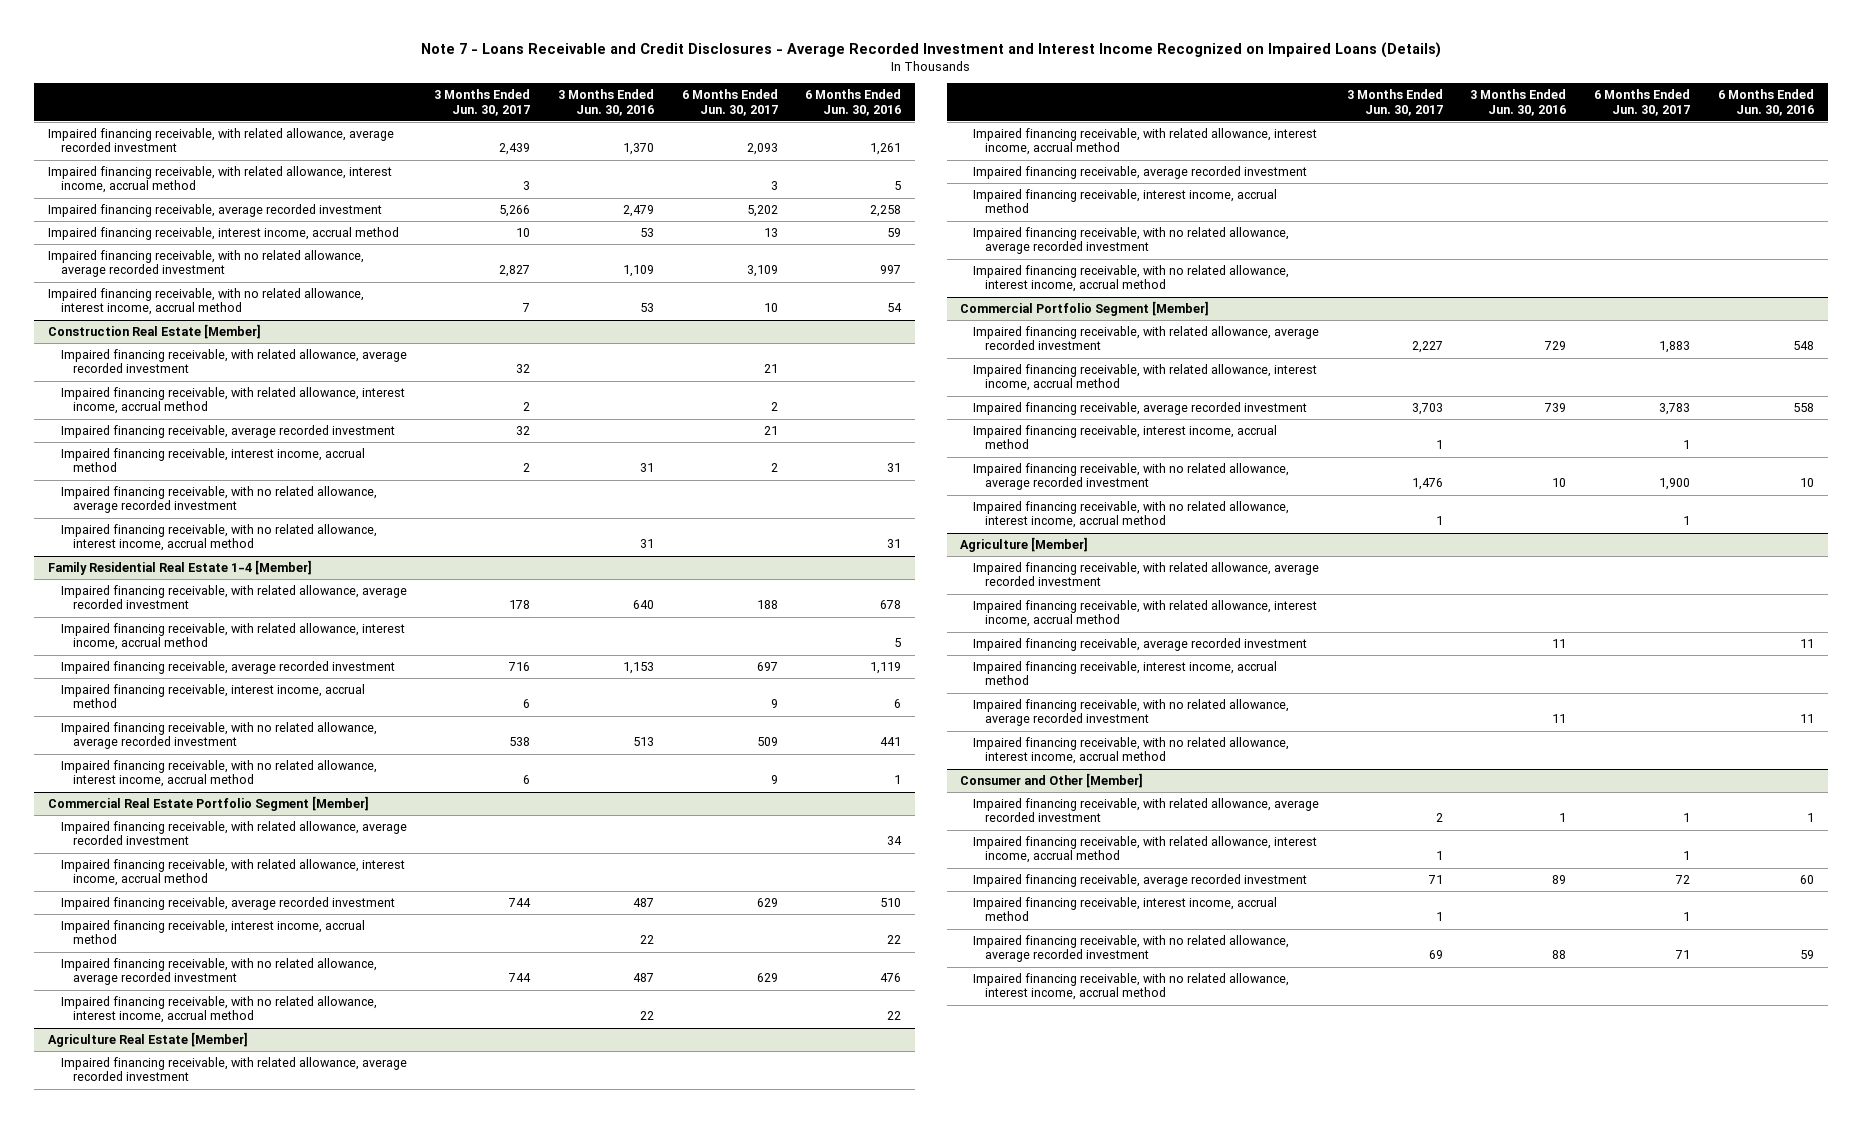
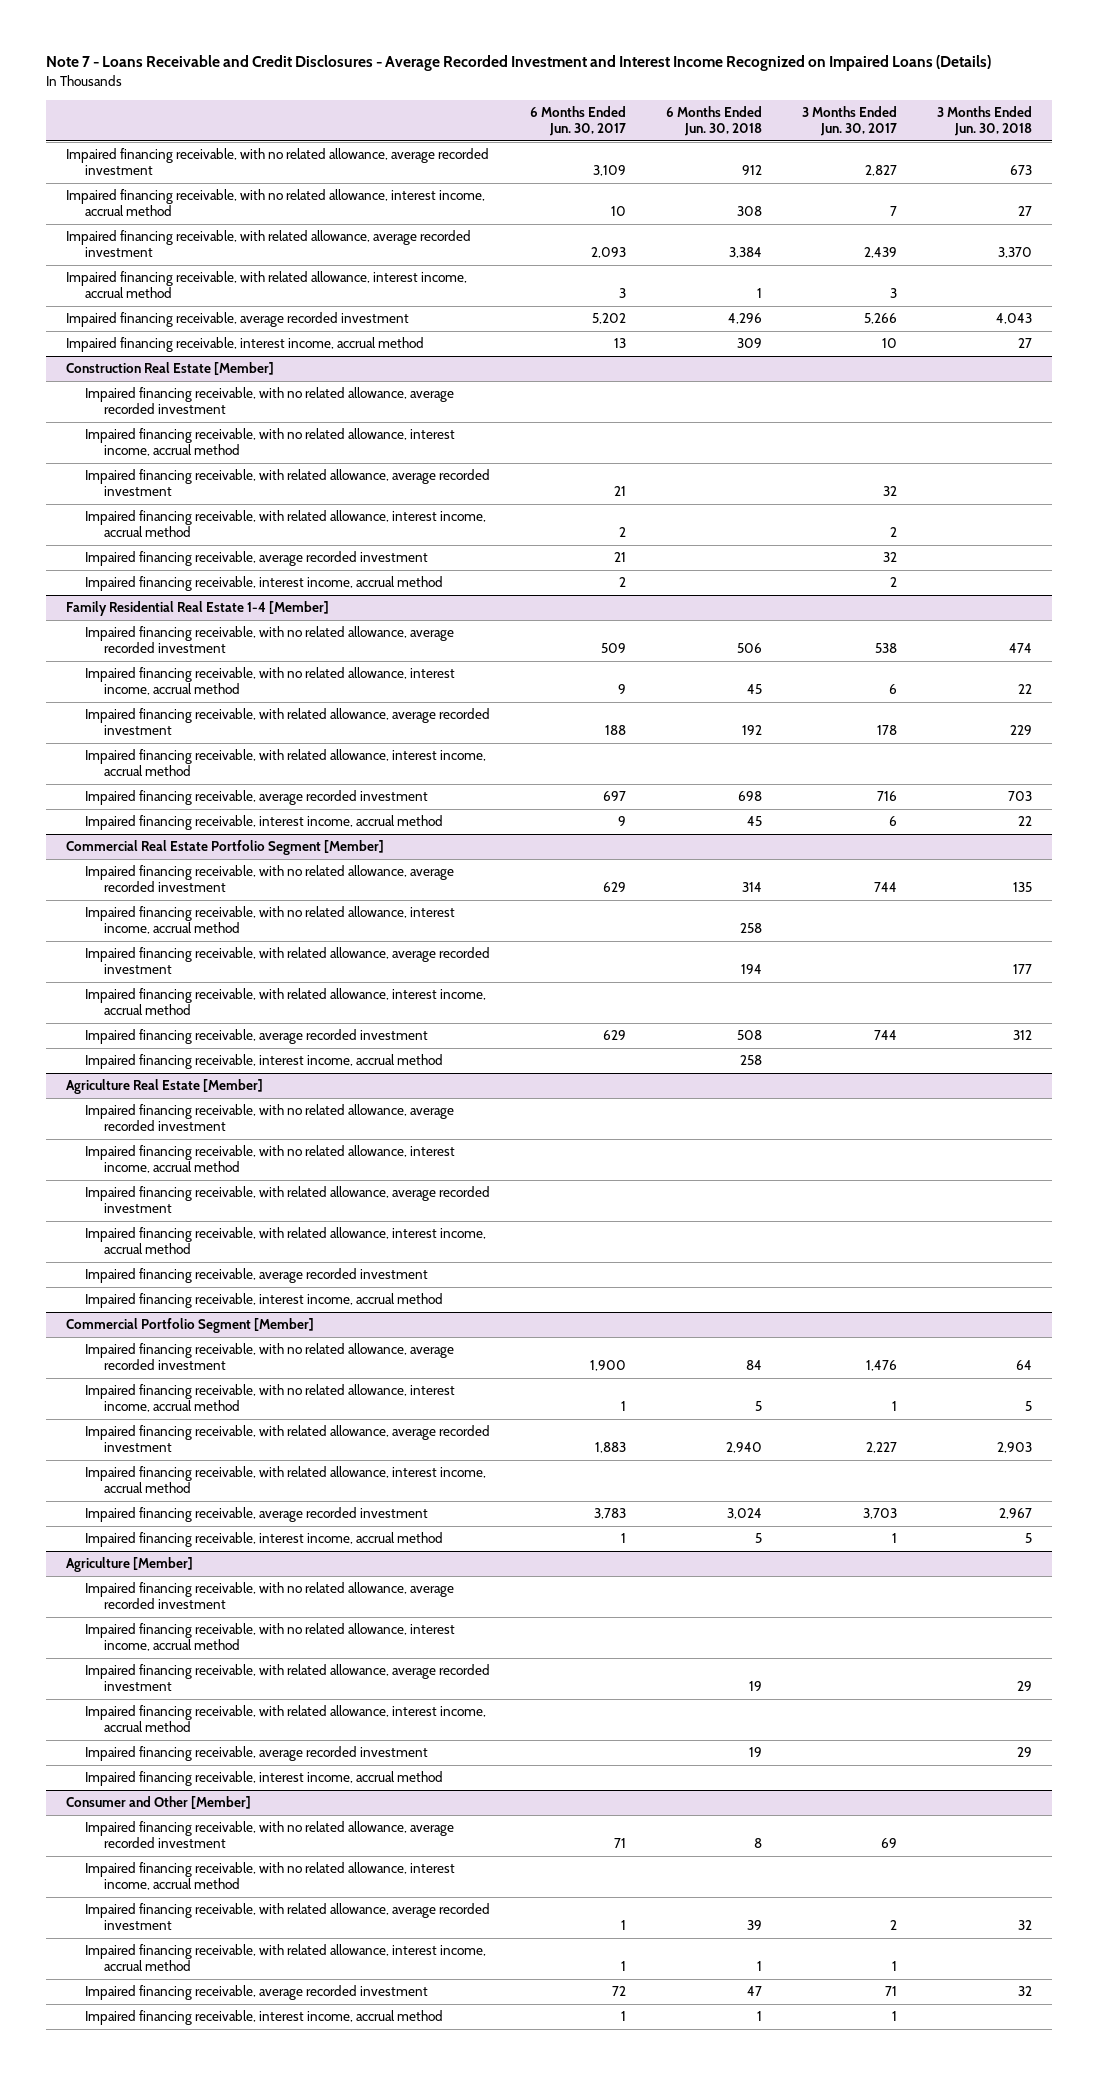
[558,89,655,116] 3 Months Ended Jun. 30, 2016 -> none
[805,89,902,116] 6 Months Ended Jun. 30, 2016 -> none
none -> [666,105,763,136] 6 Months Ended Jun. 30, 2018
none -> [936,105,1032,136] 3 Months Ended Jun. 30, 2018
[48,249,365,278] Impaired financing receivable, with no related allowance, average recorded investment -> [66,148,490,176] Impaired financing receivable, with no related allowance, average recorded investment
[48,287,365,316] Impaired financing receivable, with no related allowance, interest income, accrual method -> [66,189,486,217] Impaired financing receivable, with no related allowance, interest income, accrual method
[60,485,377,514] Impaired financing receivable, with no related allowance, average recorded investment -> [85,387,455,415] Impaired financing receivable, with no related allowance, average recorded investment
[60,523,377,552] Impaired financing receivable, with no related allowance, interest income, accrual method -> [85,428,456,457] Impaired financing receivable, with no related allowance, interest income, accrual method
[60,721,377,750] Impaired financing receivable, with no related allowance, average recorded investment -> [85,626,455,654] Impaired financing receivable, with no related allowance, average recorded investment
[60,759,377,788] Impaired financing receivable, with no related allowance, interest income, accrual method -> [85,667,456,696] Impaired financing receivable, with no related allowance, interest income, accrual method
[60,957,377,986] Impaired financing receivable, with no related allowance, average recorded investment -> [85,865,455,893] Impaired financing receivable, with no related allowance, average recorded investment
[60,995,377,1024] Impaired financing receivable, with no related allowance, interest income, accrual method -> [85,906,456,935] Impaired financing receivable, with no related allowance, interest income, accrual method
[972,226,1289,255] Impaired financing receivable, with no related allowance, average recorded investment -> [85,1104,455,1132] Impaired financing receivable, with no related allowance, average recorded investment
[972,264,1289,293] Impaired financing receivable, with no related allowance, interest income, accrual method -> [85,1145,456,1174] Impaired financing receivable, with no related allowance, interest income, accrual method
[972,462,1289,491] Impaired financing receivable, with no related allowance, average recorded investment -> [85,1343,455,1371] Impaired financing receivable, with no related allowance, average recorded investment
[972,500,1289,529] Impaired financing receivable, with no related allowance, interest income, accrual method -> [85,1384,456,1413] Impaired financing receivable, with no related allowance, interest income, accrual method
[972,698,1289,727] Impaired financing receivable, with no related allowance, average recorded investment -> [85,1582,455,1610] Impaired financing receivable, with no related allowance, average recorded investment
[972,736,1289,765] Impaired financing receivable, with no related allowance, interest income, accrual method -> [85,1623,456,1652] Impaired financing receivable, with no related allowance, interest income, accrual method
[972,934,1289,963] Impaired financing receivable, with no related allowance, average recorded investment -> [85,1821,455,1849] Impaired financing receivable, with no related allowance, average recorded investment
[972,972,1289,1001] Impaired financing receivable, with no related allowance, interest income, accrual method -> [85,1862,456,1891] Impaired financing receivable, with no related allowance, interest income, accrual method

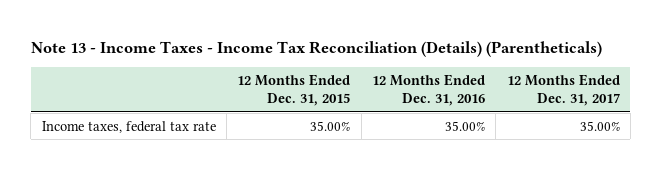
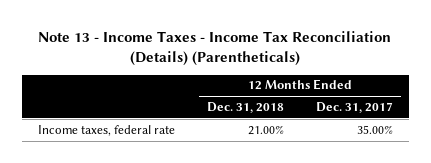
[237,74,351,107] 12 Months Ended Dec. 31, 2015 -> none
[371,74,485,107] 12 Months Ended Dec. 31, 2016 -> none
none -> [206,102,284,114] Dec. 31, 2018
[41,120,216,133] Income taxes, federal tax rate -> [37,124,175,136] Income taxes, federal rate

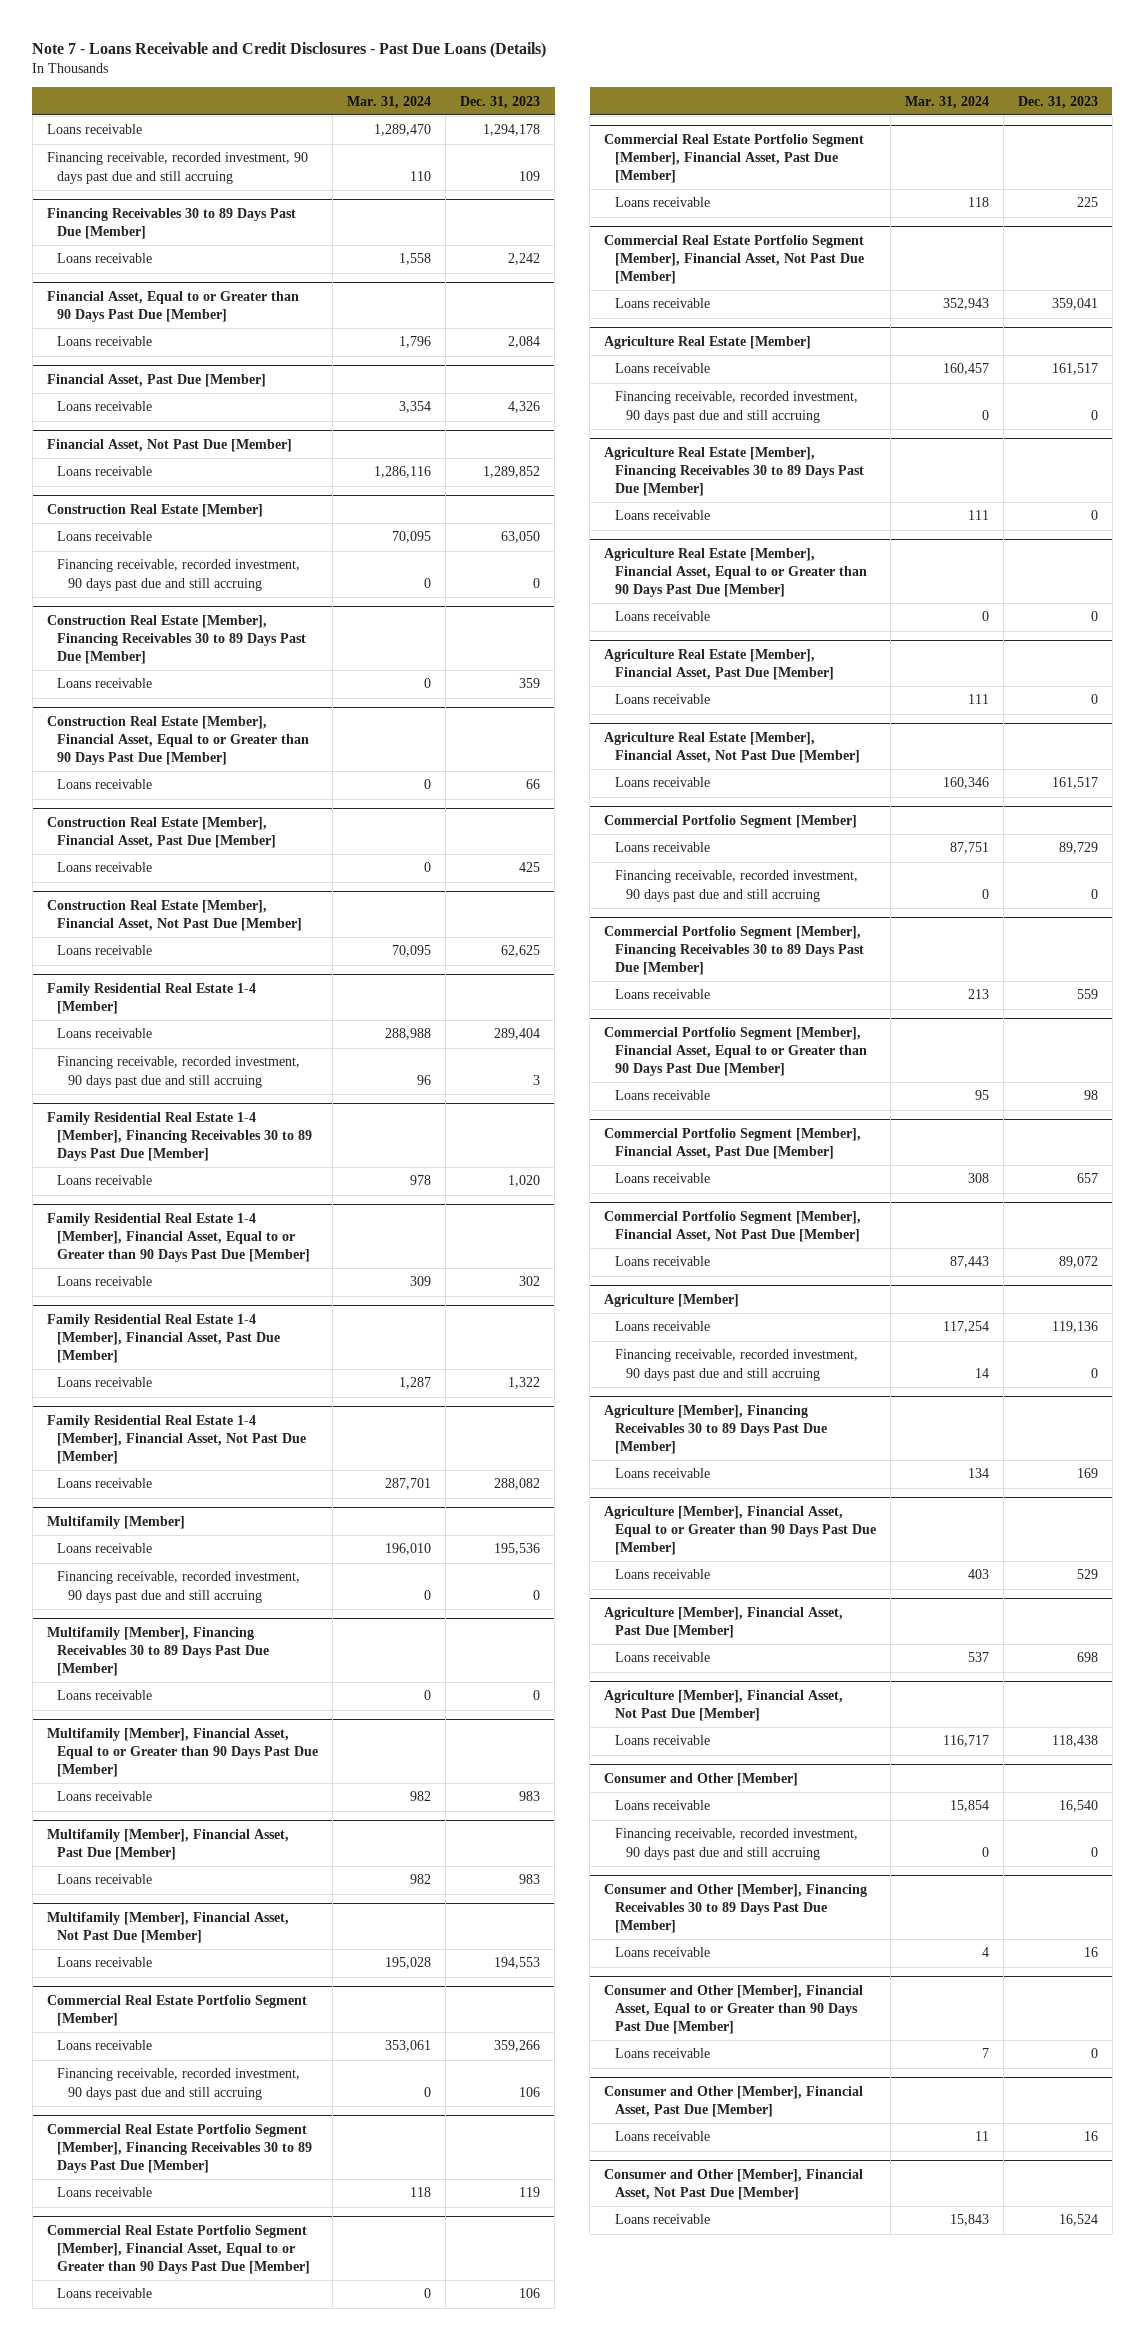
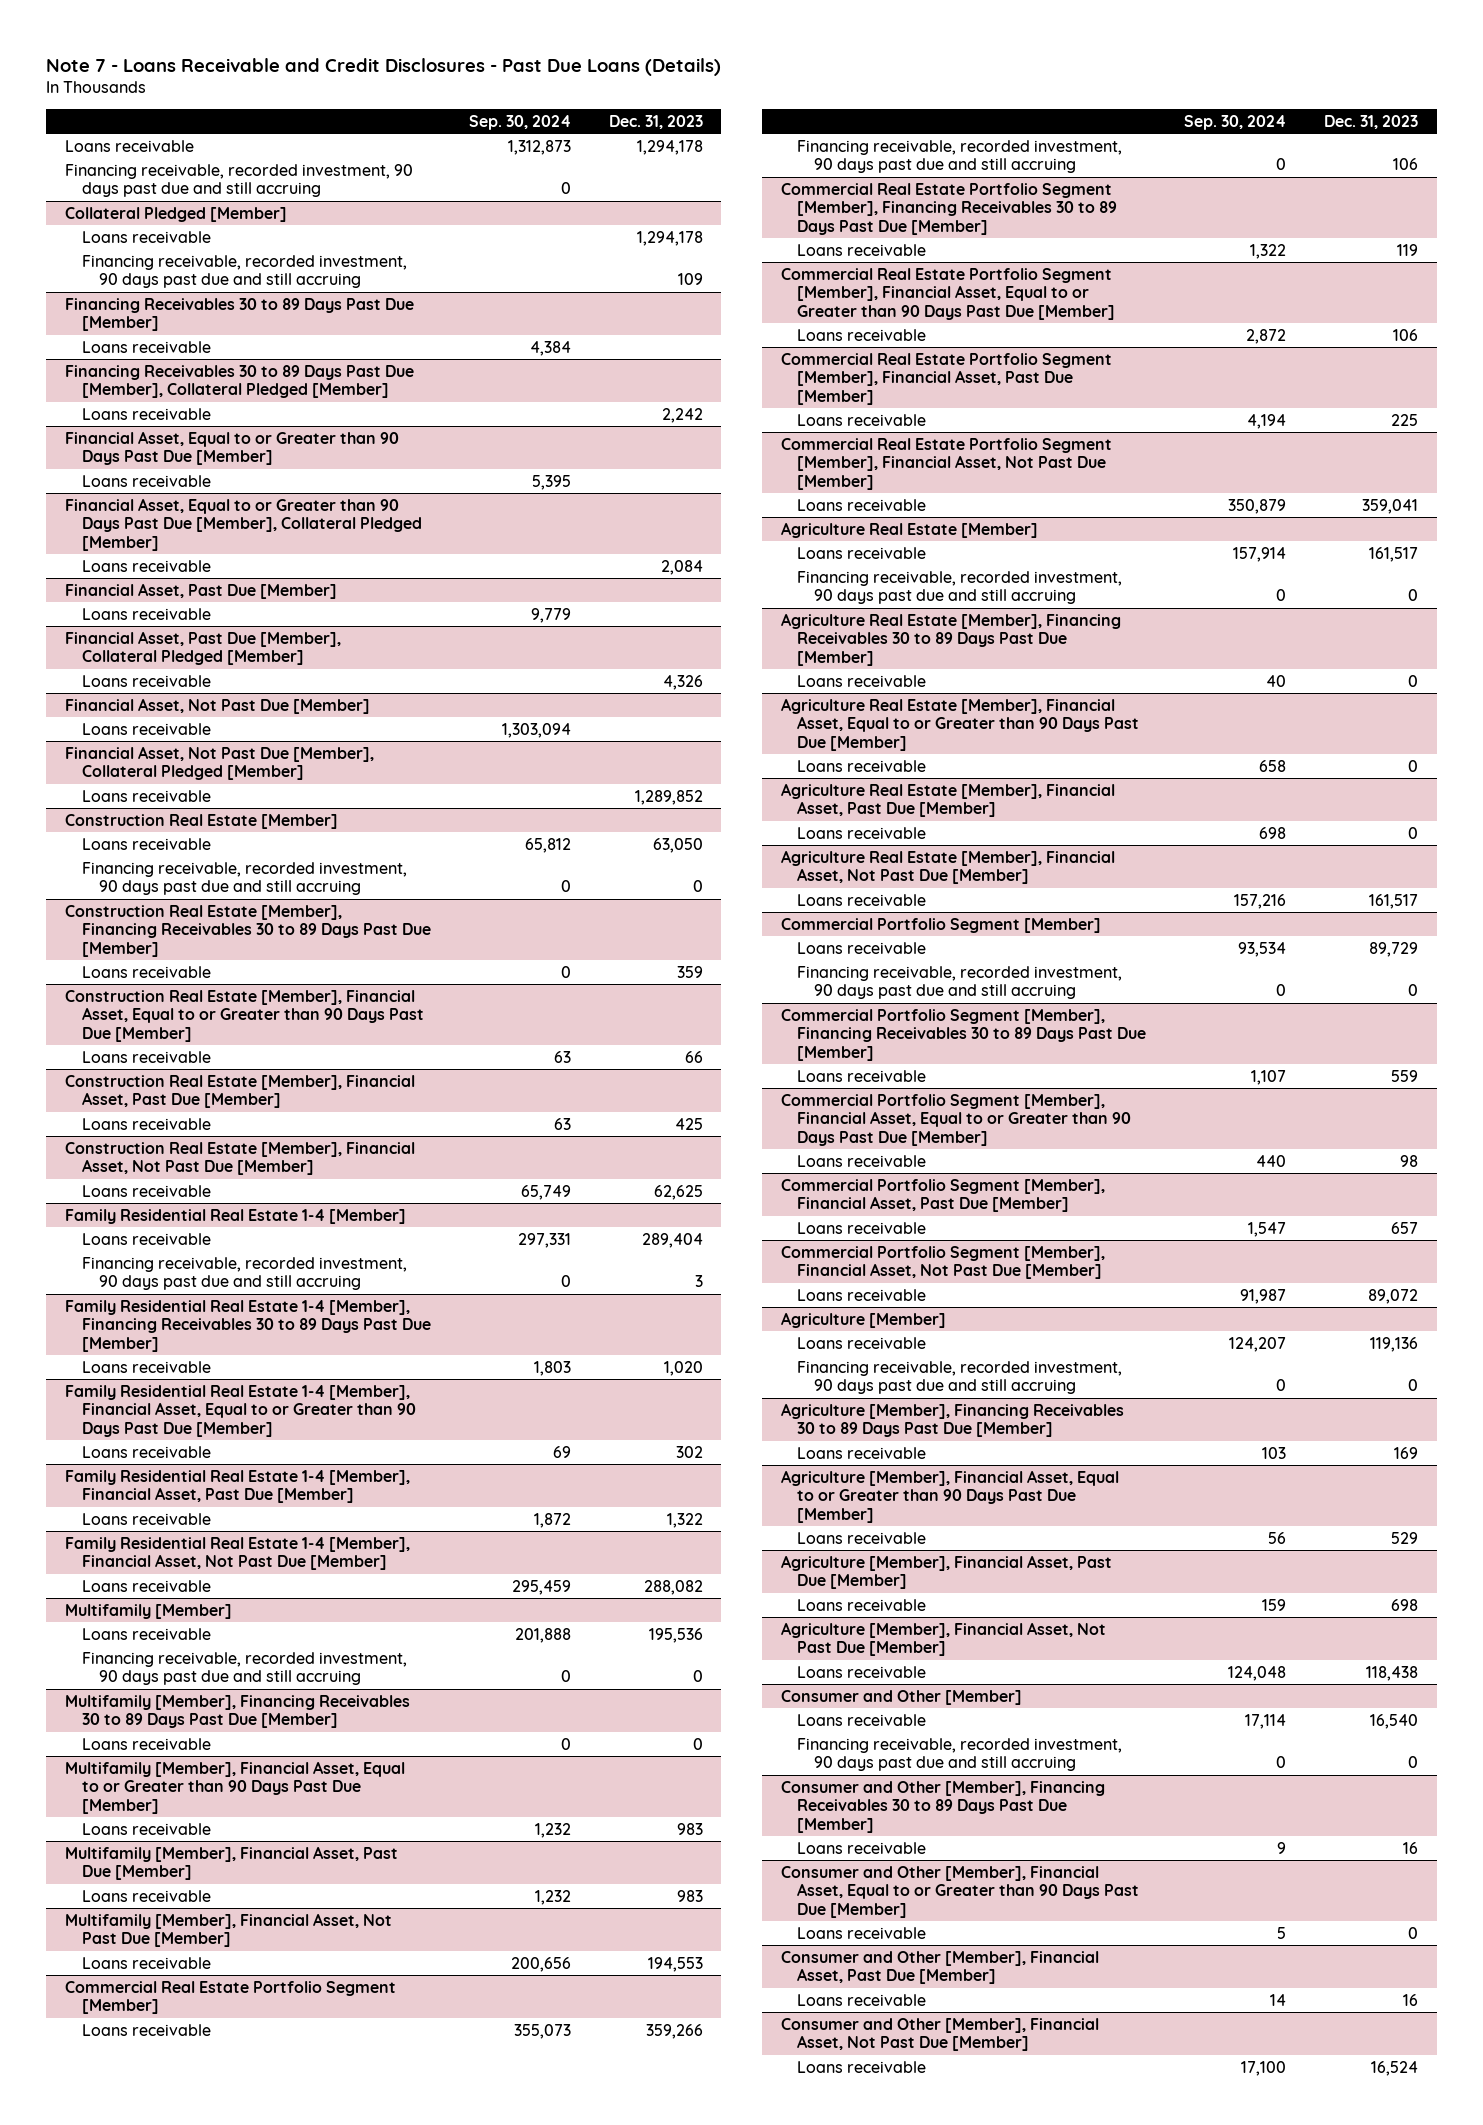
[347,95,432,109] Mar. 31, 2024 -> none
none -> [468,115,571,131] Sep. 30, 2024
none -> [65,163,414,198] Financing receivable, recorded investment, 90 days past due and still accruing
none -> [65,206,288,222] Collateral Pledged [Member]
none -> [82,230,212,243] Loans receivable
none -> [82,340,212,353] Loans receivable
none -> [65,364,415,399] Financing Receivables 30 to 89 Days Past Due [Member], Collateral Pledged [Member]
none -> [82,474,212,487] Loans receivable
none -> [65,497,423,552] Financial Asset, Equal to or Greater than 90 Days Past Due [Member], Collateral Pledged [Member]
none -> [82,607,212,620] Loans receivable
none -> [65,630,342,666] Financial Asset, Past Due [Member], Collateral Pledged [Member]
none -> [82,722,212,735] Loans receivable
none -> [65,745,375,781] Financial Asset, Not Past Due [Member], Collateral Pledged [Member]

